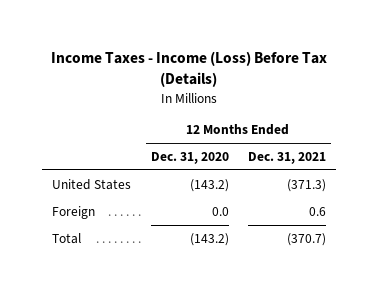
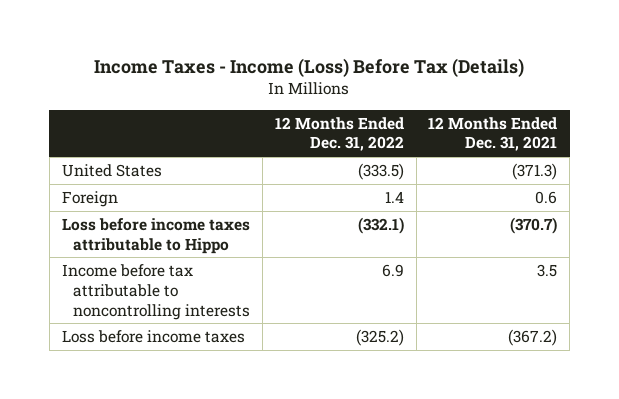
[150,151,229,164] Dec. 31, 2020 -> none
none -> [274,116,404,152] 12 Months Ended Dec. 31, 2022
[51,232,81,244] Total -> [61,217,250,254] Loss before income taxes attributable to Hippo
none -> [61,263,251,320] Income before tax attributable to noncontrolling interests
none -> [61,329,245,343] Loss before income taxes

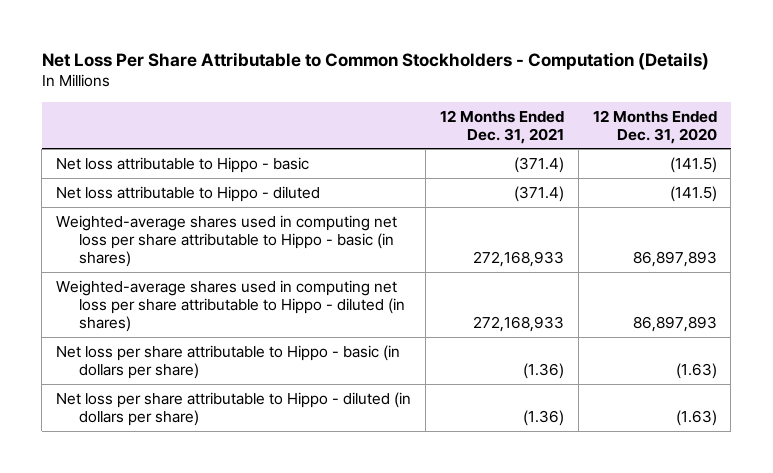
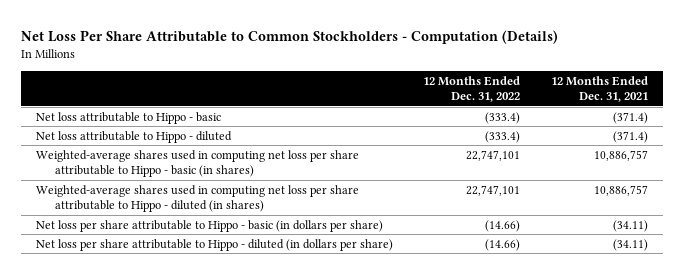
[592,109,717,144] 12 Months Ended Dec. 31, 2020 -> none
none -> [423,75,521,102] 12 Months Ended Dec. 31, 2022
[472,250,564,267] 272,168,933 -> [593,149,648,161] 10,886,757
[472,315,564,332] 272,168,933 -> [593,184,648,196] 10,886,757
[522,362,564,379] (1.36) -> [612,219,648,232] (34.11)
[522,409,564,426] (1.36) -> [612,238,648,251] (34.11)

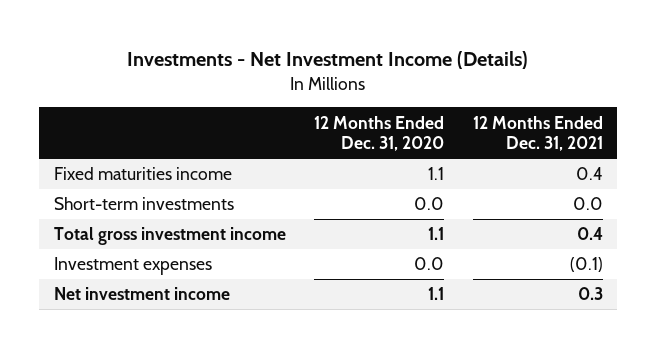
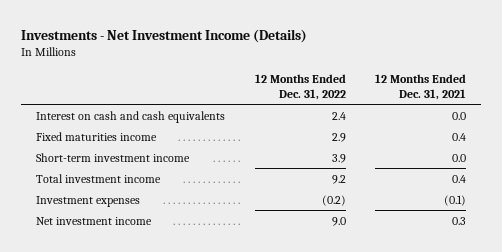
[314,115,445,152] 12 Months Ended Dec. 31, 2020 -> none
none -> [254,74,346,100] 12 Months Ended Dec. 31, 2022
none -> [35,110,225,123] Interest on cash and cash equivalents
[53,197,234,211] Short-term investments -> [35,152,190,162] Short-term investment income
[53,227,286,246] Total gross investment income -> [35,173,161,183] Total investment income

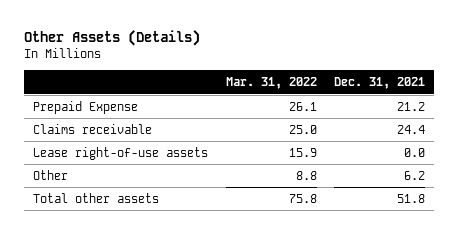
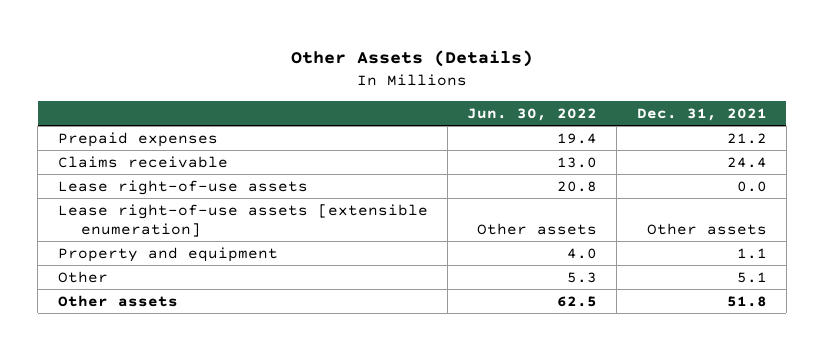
[225,77,317,90] Mar. 31, 2022 -> none
none -> [467,107,598,121] Jun. 30, 2022
[32,100,138,114] Prepaid Expense -> [57,131,218,147] Prepaid expenses
none -> [57,203,428,237] Lease right-of-use assets [extensible enumeration]
none -> [57,246,278,262] Property and equipment
[404,170,426,180] 6.2 -> [736,271,767,283] 5.1
[32,192,159,203] Total other assets -> [57,294,178,307] Other assets

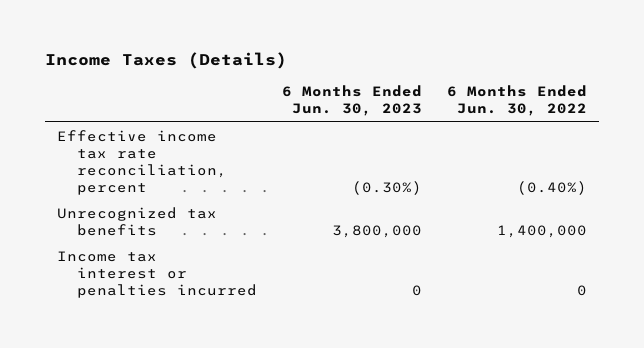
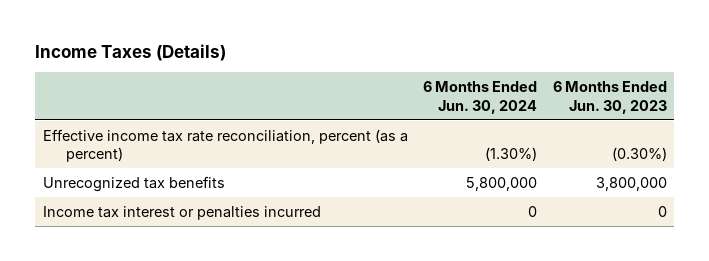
[447,85,588,117] 6 Months Ended Jun. 30, 2022 -> none
none -> [423,81,538,114] 6 Months Ended Jun. 30, 2024
[57,129,228,195] Effective income tax rate reconciliation, percent -> [42,128,408,163] Effective income tax rate reconciliation, percent (as a percent)

